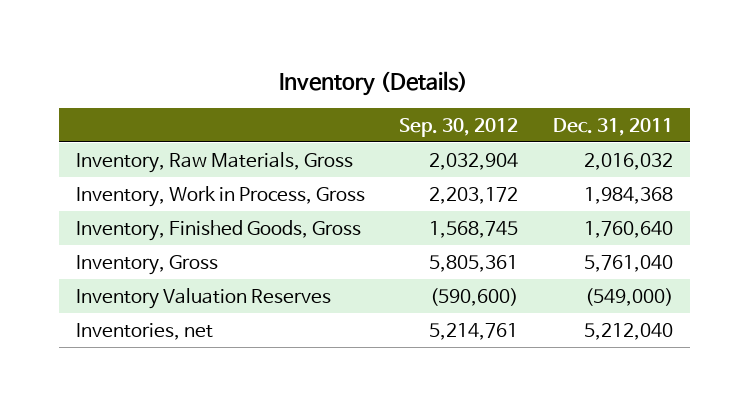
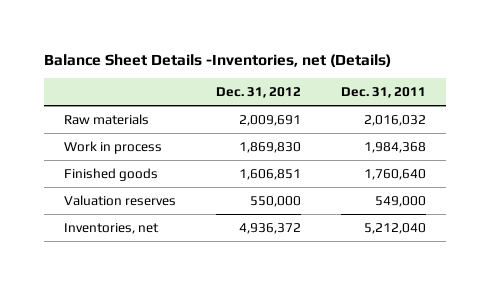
[279,70,469,96] Inventory (Details) -> [43,53,391,67] Balance Sheet Details -Inventories, net (Details)
[399,117,519,137] Sep. 30, 2012 -> none
none -> [215,87,301,99] Dec. 31, 2012
[76,254,219,275] Inventory, Gross -> none
[76,151,354,173] Inventory, Raw Materials, Gross -> [63,114,149,126] Raw materials
[76,185,366,207] Inventory, Work in Process, Gross -> [63,141,162,155] Work in process
[76,219,362,241] Inventory, Finished Goods, Gross -> [63,168,158,182] Finished goods
[76,287,332,309] Inventory Valuation Reserves -> [63,195,176,207] Valuation reserves
[584,287,673,306] (549,000) -> [374,196,426,208] 549,000

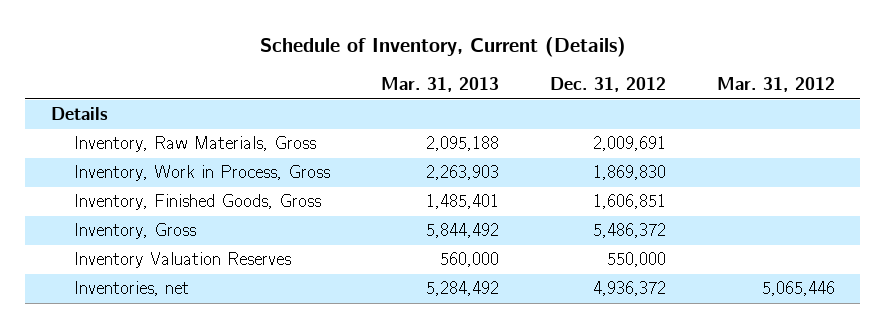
[43,53,391,67] Balance Sheet Details -Inventories, net (Details) -> [259,37,626,58] Schedule of Inventory, Current (Details)
[340,87,426,99] Dec. 31, 2011 -> none
none -> [380,77,499,93] Mar. 31, 2013
none -> [716,77,835,93] Mar. 31, 2012
none -> [50,107,108,121] Details
[63,114,149,126] Raw materials -> [73,136,316,153] Inventory, Raw Materials, Gross
[63,141,162,155] Work in process -> [73,165,330,182] Inventory, Work in Process, Gross
[63,168,158,182] Finished goods -> [73,194,321,211] Inventory, Finished Goods, Gross
none -> [73,223,196,240] Inventory, Gross
[63,195,176,207] Valuation reserves -> [73,252,291,269] Inventory Valuation Reserves

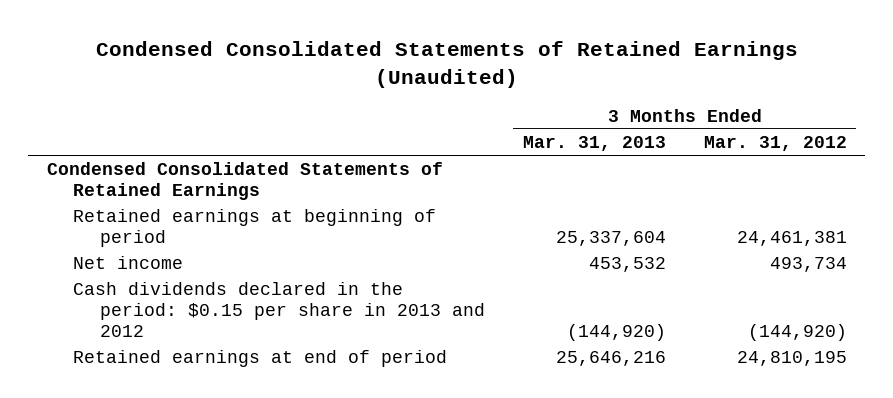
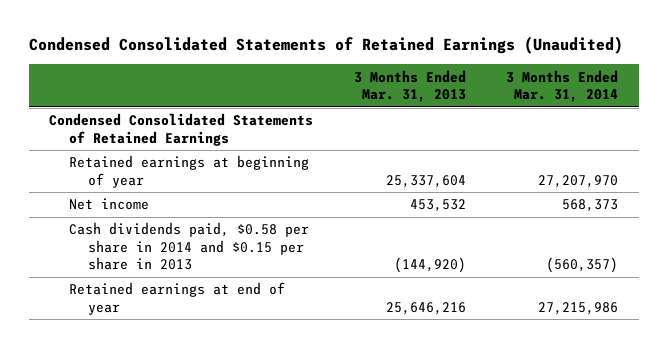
[703,135,847,151] Mar. 31, 2012 -> none
none -> [506,69,619,102] 3 Months Ended Mar. 31, 2014
[73,209,437,248] Retained earnings at beginning of period -> [68,155,309,188] Retained earnings at beginning of year
[73,282,485,338] Cash dividends declared in the period: $0.15 per share in 2013 and 2012 -> [68,222,309,270] Cash dividends paid, $0.58 per share in 2014 and $0.15 per share in 2013
[73,350,448,368] Retained earnings at end of period -> [68,282,285,315] Retained earnings at end of year

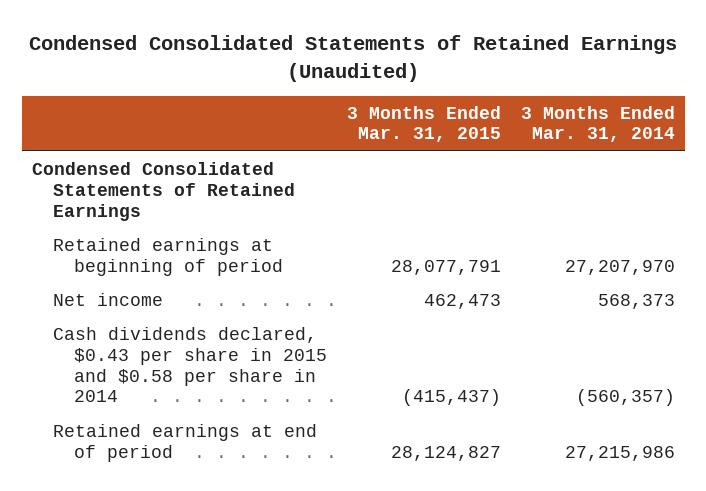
[353,69,466,102] 3 Months Ended Mar. 31, 2013 -> none
none -> [346,105,501,143] 3 Months Ended Mar. 31, 2015
[68,155,309,188] Retained earnings at beginning of year -> [52,238,284,276] Retained earnings at beginning of period
[68,222,309,270] Cash dividends paid, $0.58 per share in 2014 and $0.15 per share in 2013 -> [52,327,328,403] Cash dividends declared, $0.43 per share in 2015 and $0.58 per share in 2014
[68,282,285,315] Retained earnings at end of year -> [52,424,317,462] Retained earnings at end of period

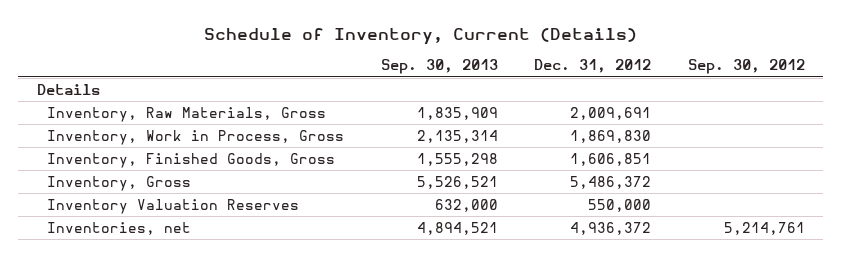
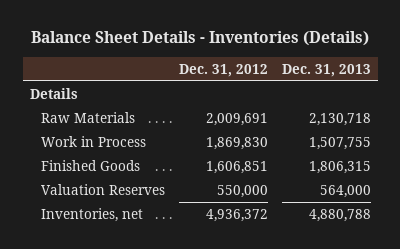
[203,27,637,45] Schedule of Inventory, Current (Details) -> [31,31,370,47] Balance Sheet Details - Inventories (Details)
[380,59,498,75] Sep. 30, 2013 -> none
[687,59,805,75] Sep. 30, 2012 -> none
none -> [281,63,371,77] Dec. 31, 2013
[47,175,192,191] Inventory, Gross -> none
[47,106,327,122] Inventory, Raw Materials, Gross -> [40,111,135,123] Raw Materials
[47,129,345,145] Inventory, Work in Process, Gross -> [40,135,146,147] Work in Process
[47,152,336,168] Inventory, Finished Goods, Gross -> [40,159,140,171] Finished Goods
[47,198,300,214] Inventory Valuation Reserves -> [40,183,165,195] Valuation Reserves

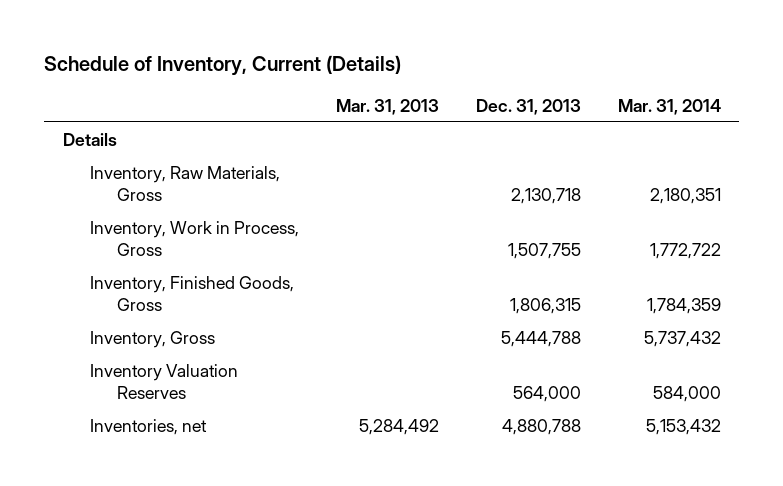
[31,31,370,47] Balance Sheet Details - Inventories (Details) -> [43,55,401,77] Schedule of Inventory, Current (Details)
[178,63,268,77] Dec. 31, 2012 -> none
none -> [335,98,439,115] Mar. 31, 2013
none -> [617,98,721,115] Mar. 31, 2014
[40,111,135,123] Raw Materials -> [89,165,280,201] Inventory, Raw Materials, Gross
[40,135,146,147] Work in Process -> [89,220,299,256] Inventory, Work in Process, Gross
[40,159,140,171] Finished Goods -> [89,275,294,311] Inventory, Finished Goods, Gross
none -> [89,330,215,348] Inventory, Gross
[40,183,165,195] Valuation Reserves -> [89,363,238,399] Inventory Valuation Reserves

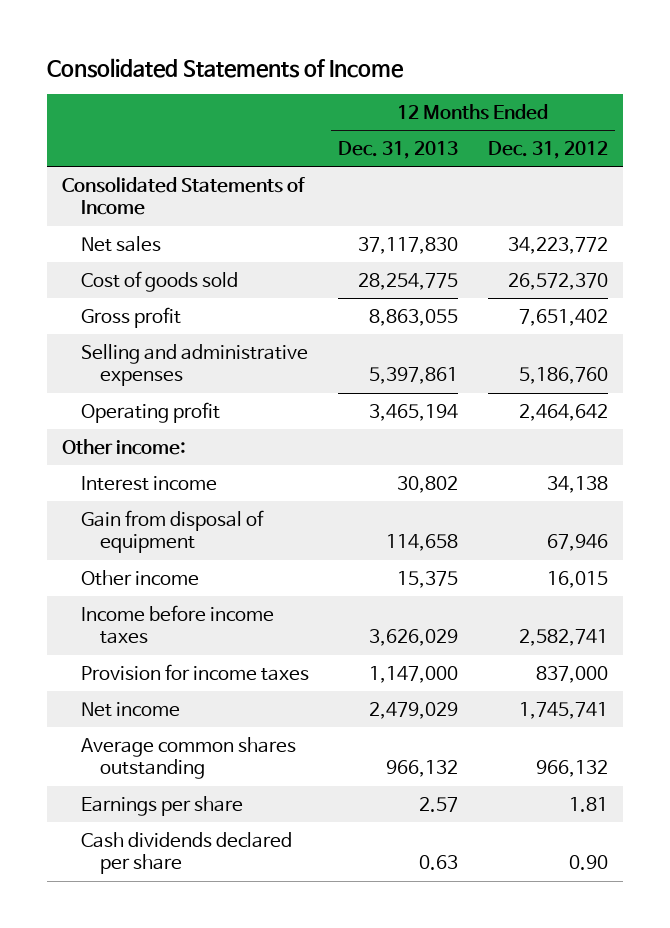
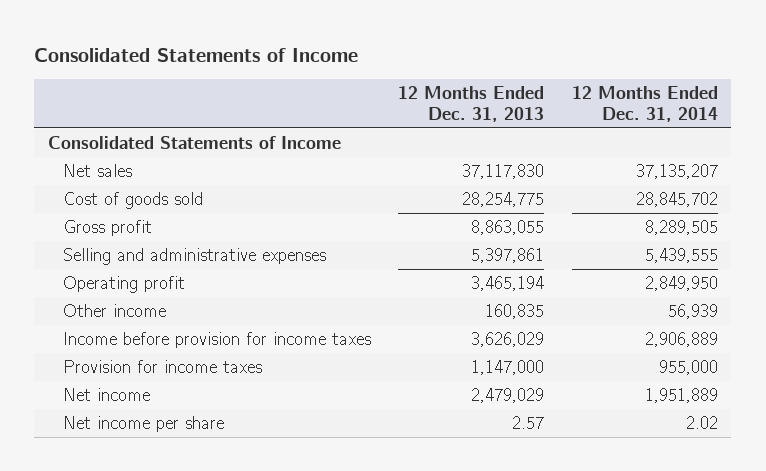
[488,140,609,159] Dec. 31, 2012 -> none
none -> [571,86,718,122] 12 Months Ended Dec. 31, 2014
[61,438,186,455] Other income: -> none
[80,475,217,491] Interest income -> none
[80,509,264,554] Gain from disposal of equipment -> none
[397,570,459,588] 15,375 -> [485,303,545,319] 160,835
[80,604,274,645] Income before income taxes -> [63,331,372,348] Income before provision for income taxes
[80,736,296,780] Average common shares outstanding -> none
[80,831,292,875] Cash dividends declared per share -> none
[80,795,243,816] Earnings per share -> [63,415,225,432] Net income per share

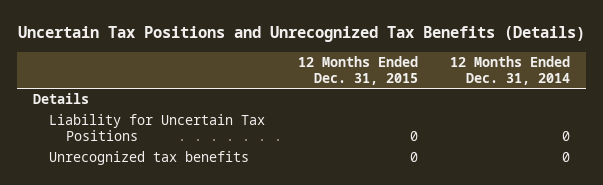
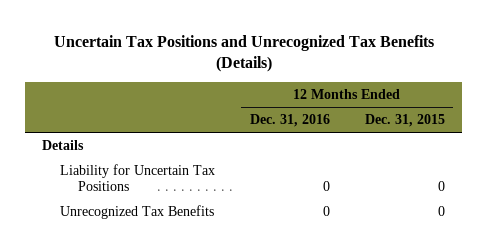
[450,55,571,85] 12 Months Ended Dec. 31, 2014 -> none
none -> [250,114,331,128] Dec. 31, 2016
[49,151,250,166] Unrecognized tax benefits -> [60,205,215,220] Unrecognized Tax Benefits

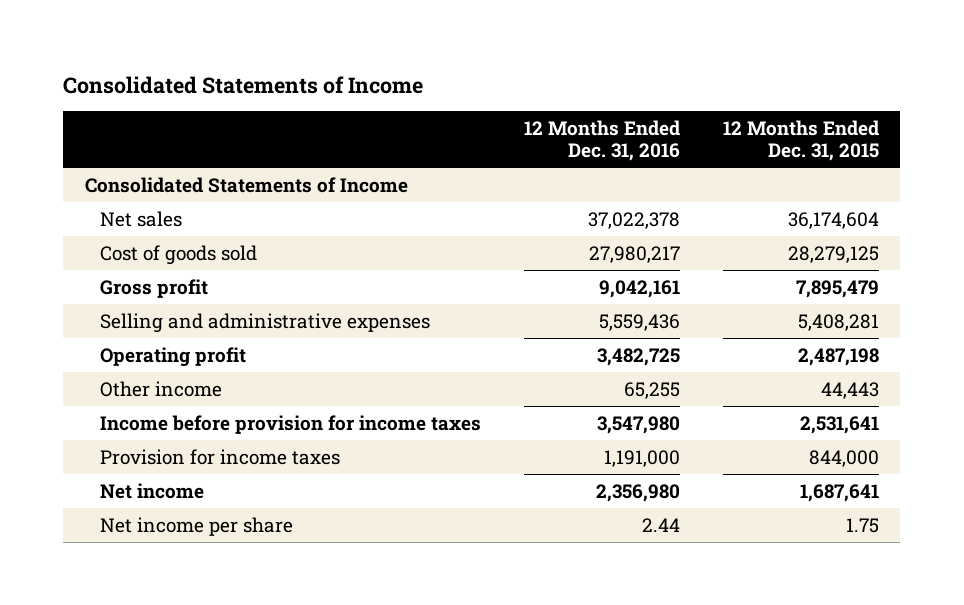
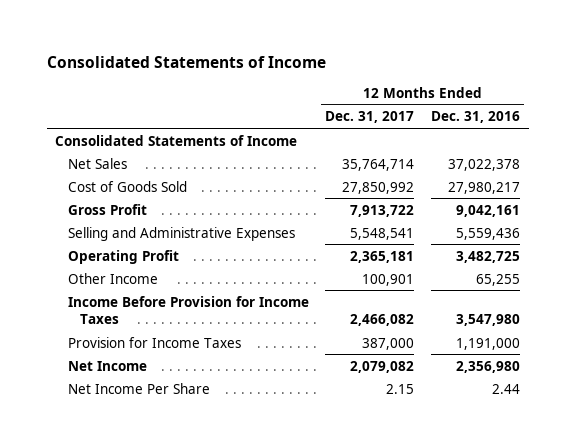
[722,120,879,162] 12 Months Ended Dec. 31, 2015 -> none
none -> [325,111,415,124] Dec. 31, 2017
[100,210,183,227] Net sales -> [67,157,127,169] Net Sales
[100,244,258,265] Cost of goods sold -> [67,180,187,192] Cost of Goods Sold
[100,278,209,298] Gross profit -> [67,203,147,215] Gross Profit
[100,312,431,333] Selling and administrative expenses -> [67,226,295,241] Selling and Administrative Expenses
[100,346,247,367] Operating profit -> [67,249,179,264] Operating Profit
[100,380,223,397] Other income -> [67,272,158,284] Other Income
[100,414,482,434] Income before provision for income taxes -> [67,295,309,324] Income Before Provision for Income Taxes
[100,448,341,465] Provision for income taxes -> [67,336,241,348] Provision for Income Taxes
[100,482,205,499] Net income -> [67,360,147,371] Net Income
[100,516,294,536] Net income per share -> [67,382,210,394] Net Income Per Share

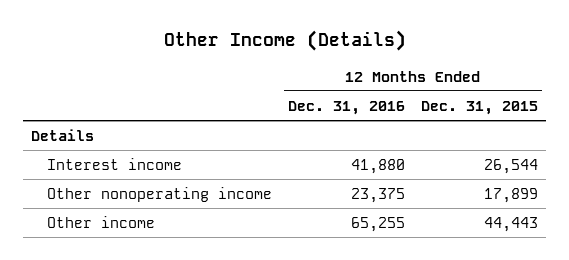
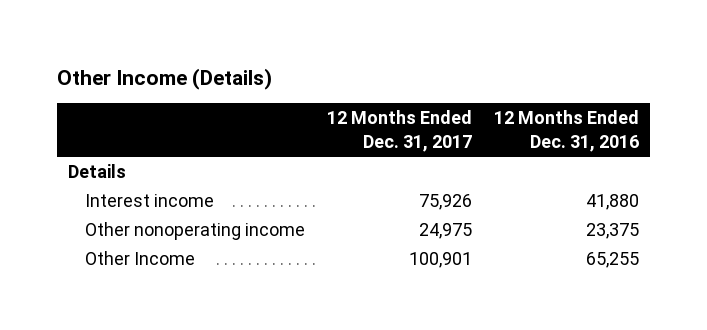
[421,100,539,115] Dec. 31, 2015 -> none
none -> [326,110,472,152] 12 Months Ended Dec. 31, 2017
[46,215,155,228] Other income -> [84,251,195,266] Other Income

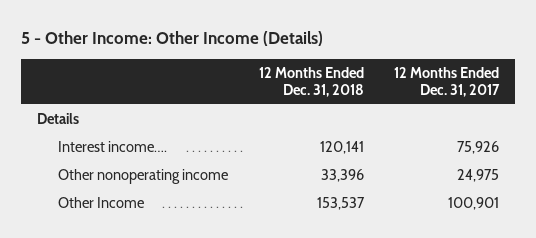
[57,68,273,91] Other Income (Details) -> [21,31,324,47] 5 - Other Income: Other Income (Details)
[494,110,640,152] 12 Months Ended Dec. 31, 2016 -> none
none -> [258,66,364,98] 12 Months Ended Dec. 31, 2018
[84,194,214,208] Interest income -> [58,140,168,152] Interest income….

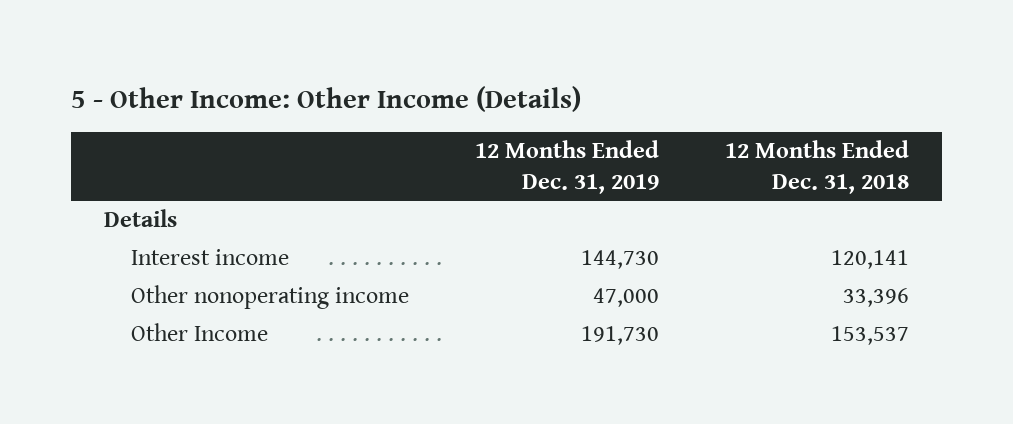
[394,66,501,98] 12 Months Ended Dec. 31, 2017 -> none
none -> [474,139,659,194] 12 Months Ended Dec. 31, 2019
[58,140,168,152] Interest income…. -> [130,249,289,266] Interest income

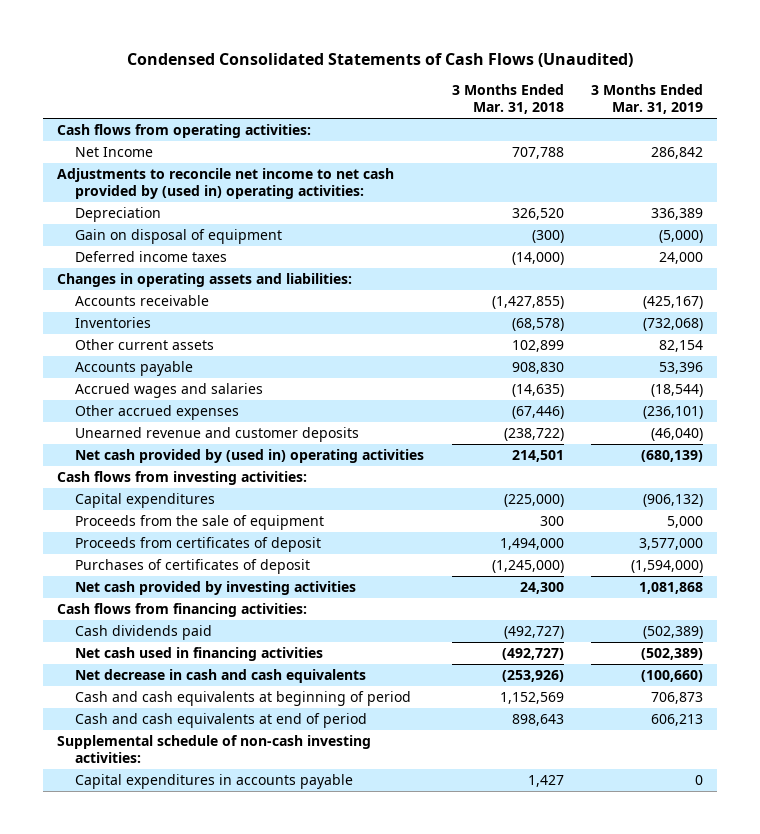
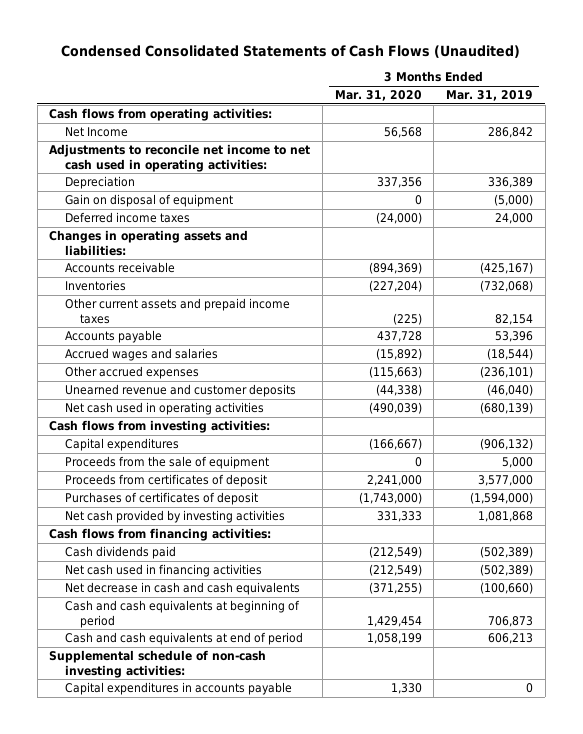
[451,84,564,115] 3 Months Ended Mar. 31, 2018 -> none
none -> [334,90,422,102] Mar. 31, 2020
[56,168,394,200] Adjustments to reconcile net income to net cash provided by (used in) operating activities: -> [49,144,311,172] Adjustments to reconcile net income to net cash used in operating activities:
[75,339,215,351] Other current assets -> [64,298,290,324] Other current assets and prepaid income taxes
[75,449,425,464] Net cash provided by (used in) operating activities -> [64,402,264,416] Net cash used in operating activities

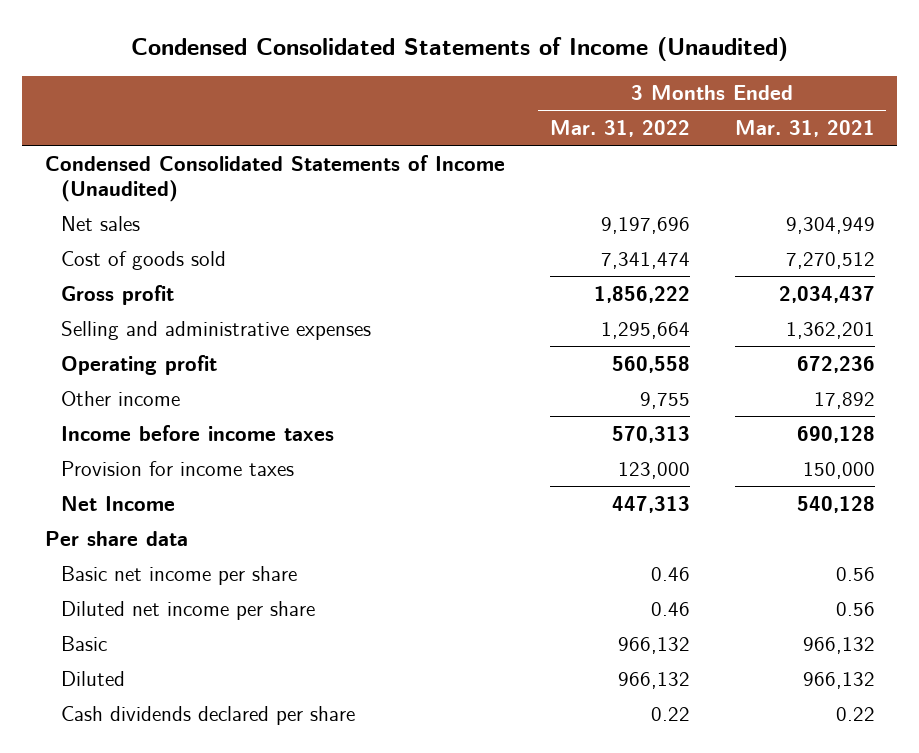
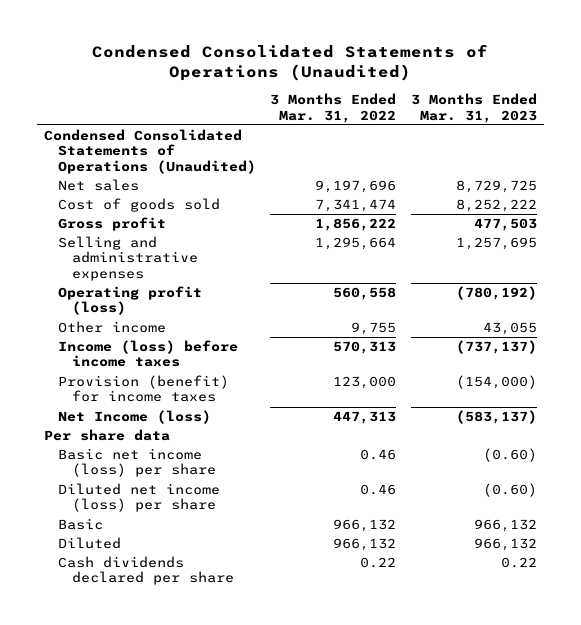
[130,36,788,61] Condensed Consolidated Statements of Income (Unaudited) -> [92,44,489,82] Condensed Consolidated Statements of Operations (Unaudited)
[734,120,875,138] Mar. 31, 2021 -> none
none -> [410,93,537,123] 3 Months Ended Mar. 31, 2023
[44,154,505,202] Condensed Consolidated Statements of Income (Unaudited) -> [44,129,257,174] Condensed Consolidated Statements of Operations (Unaudited)
[61,354,218,375] Operating profit -> [58,286,203,316] Operating profit (loss)
[61,424,335,441] Income before income taxes -> [58,340,239,368] Income (loss) before income taxes
[61,460,295,476] Provision for income taxes -> [58,375,230,403] Provision (benefit) for income taxes
[61,495,176,511] Net Income -> [58,410,212,425] Net Income (loss)
[61,565,298,585] Basic net income per share -> [58,448,216,478] Basic net income (loss) per share
[61,600,316,620] Diluted net income per share -> [58,483,221,513] Diluted net income (loss) per share

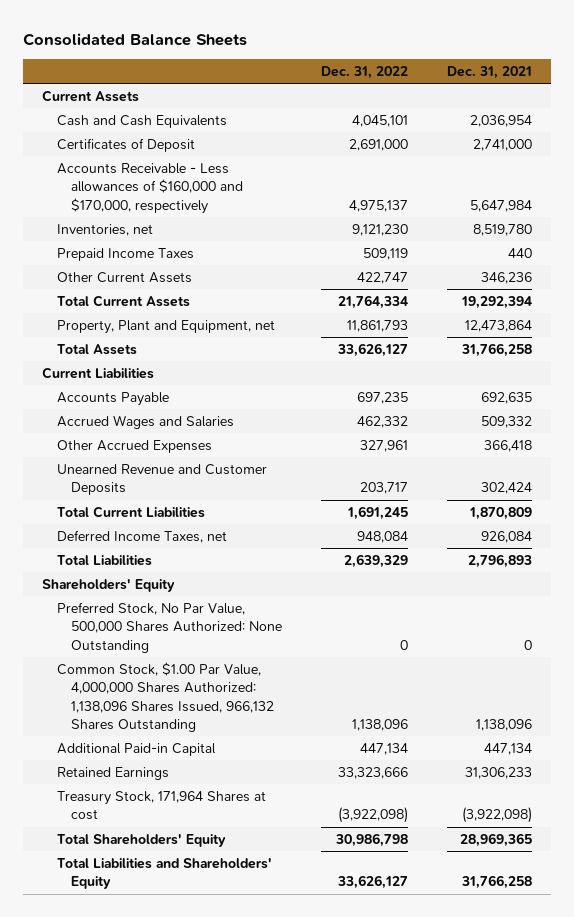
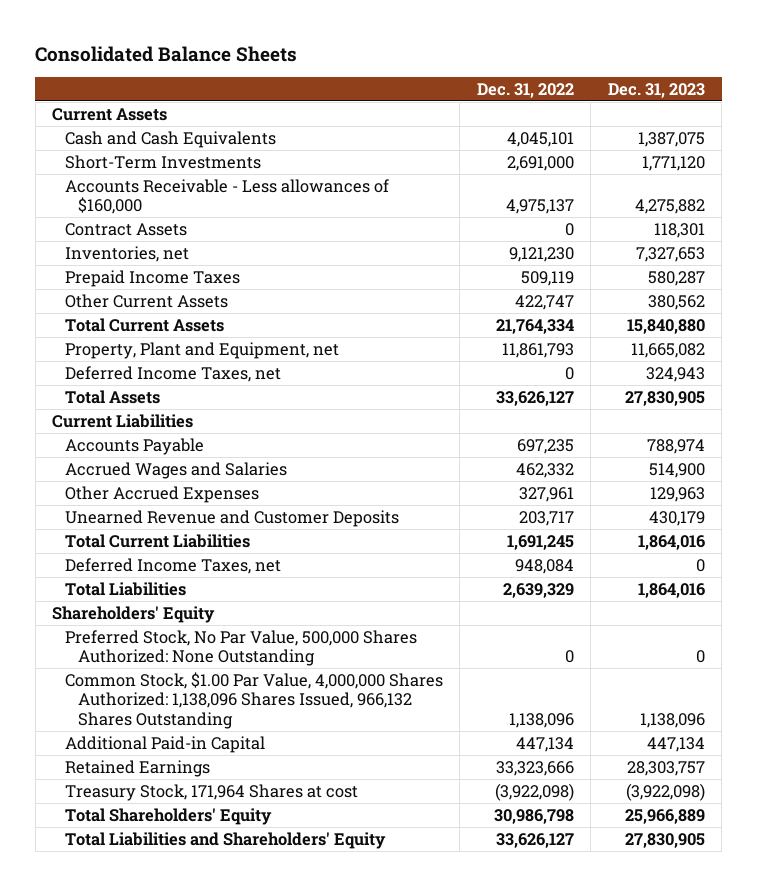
[447,65,533,79] Dec. 31, 2021 -> none
none -> [607,82,705,98] Dec. 31, 2023
[56,138,195,153] Certificates of Deposit -> [64,154,261,169] Short-Term Investments
[56,163,244,214] Accounts Receivable - Less allowances of $160,000 and $170,000, respectively -> [64,178,389,215] Accounts Receivable - Less allowances of $160,000
none -> [64,222,187,236] Contract Assets
none -> [64,365,281,382] Deferred Income Taxes, net

